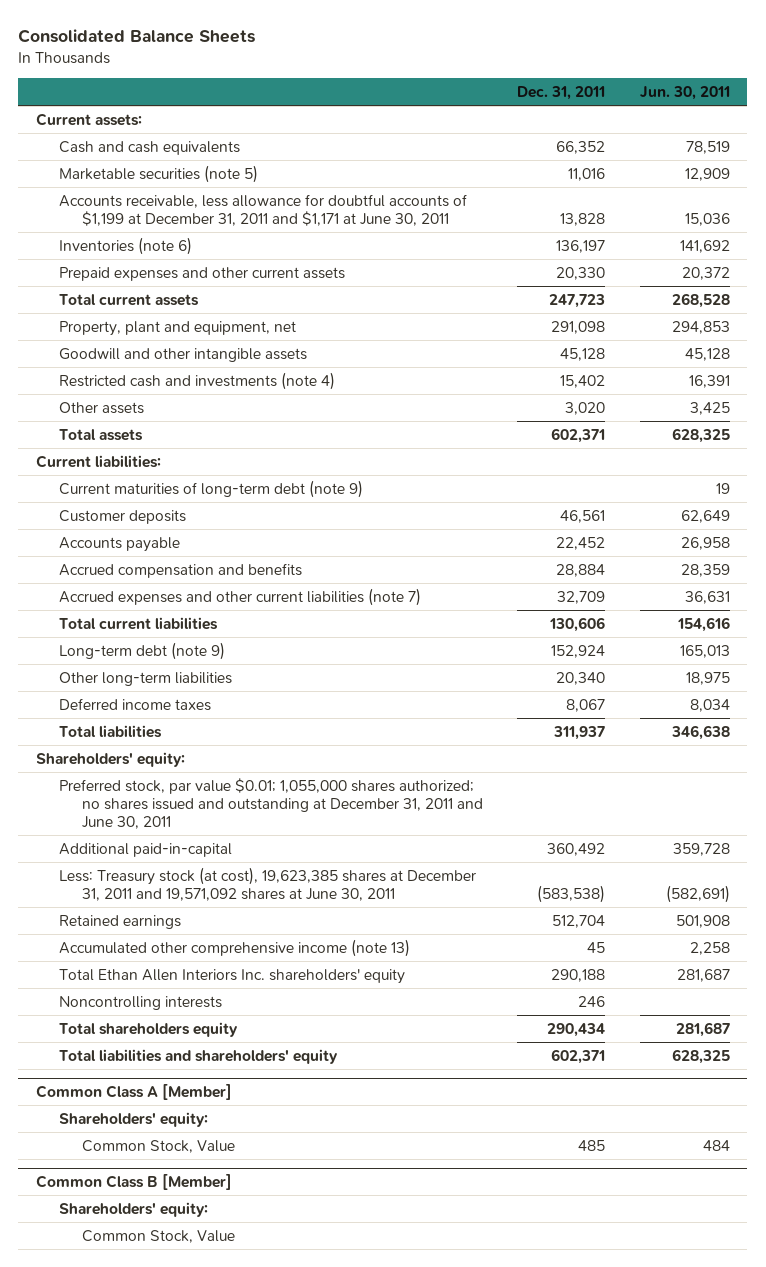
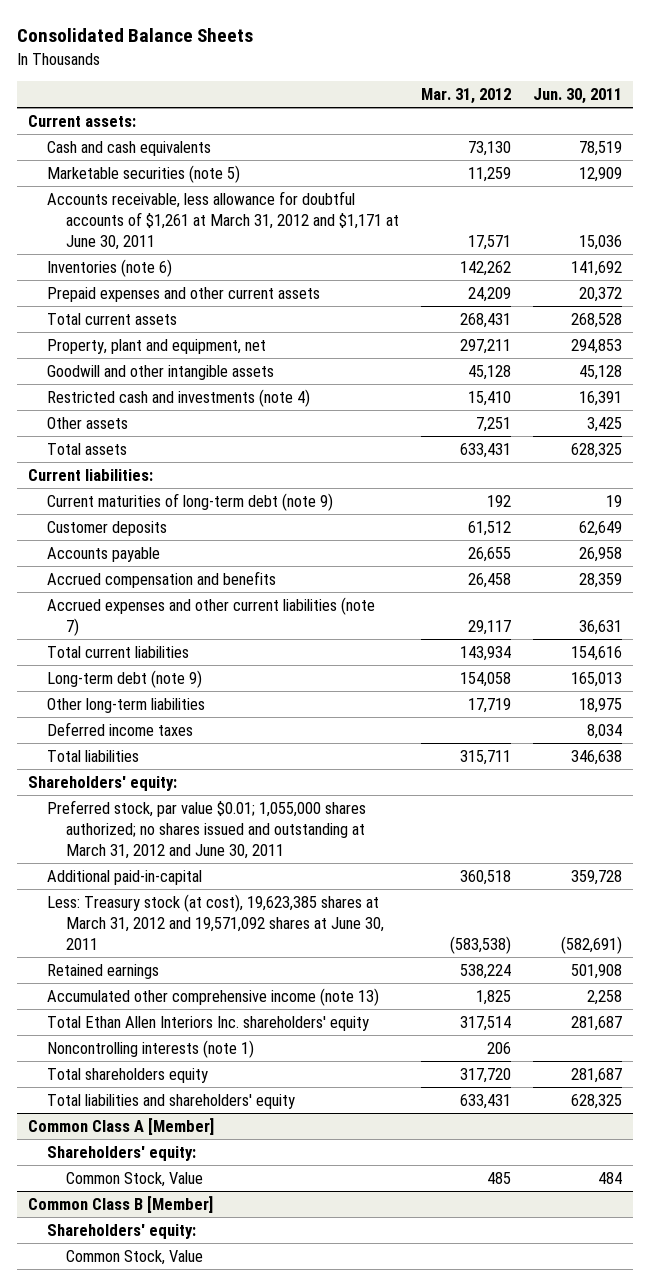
[517,85,606,100] Dec. 31, 2011 -> none
none -> [421,88,512,105] Mar. 31, 2012
[58,193,467,226] Accounts receivable, less allowance for doubtful accounts of $1,199 at December 31, 2011 and $1,171 at June 30, 2011 -> [46,190,400,251] Accounts receivable, less allowance for doubtful accounts of $1,261 at March 31, 2012 and $1,171 at June 30, 2011
[58,777,483,830] Preferred stock, par value $0.01; 1,055,000 shares authorized; no shares issued and outstanding at December 31, 2011 and June 30, 2011 -> [46,799,366,860] Preferred stock, par value $0.01; 1,055,000 shares authorized; no shares issued and outstanding at March 31, 2012 and June 30, 2011
[58,866,476,901] Less: Treasury stock (at cost), 19,623,385 shares at December 31, 2011 and 19,571,092 shares at June 30, 2011 -> [46,893,385,951] Less: Treasury stock (at cost), 19,623,385 shares at March 31, 2012 and 19,571,092 shares at June 30, 2011
[58,995,222,1010] Noncontrolling interests -> [46,1039,254,1058] Noncontrolling interests (note 1)

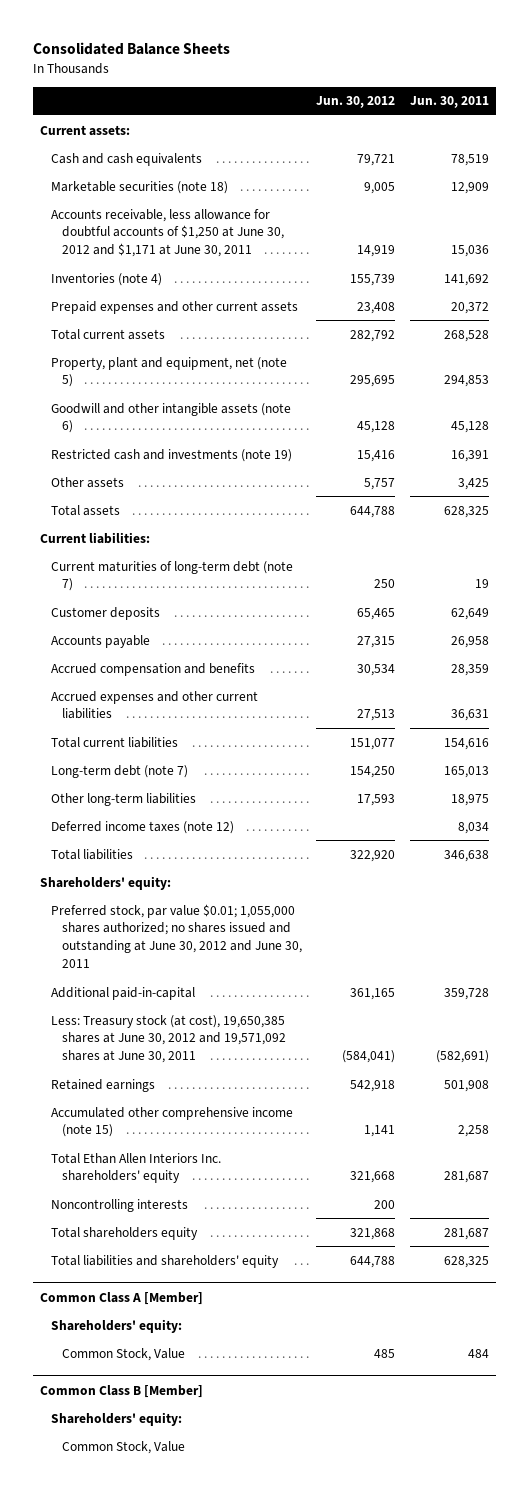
[421,88,512,105] Mar. 31, 2012 -> none
none -> [316,96,396,109] Jun. 30, 2012
[46,164,240,183] Marketable securities (note 5) -> [51,180,229,194] Marketable securities (note 18)
[46,190,400,251] Accounts receivable, less allowance for doubtful accounts of $1,261 at March 31, 2012 and $1,171 at June 30, 2011 -> [51,208,284,258] Accounts receivable, less allowance for doubtful accounts of $1,250 at June 30, 2012 and $1,171 at June 30, 2011
[46,258,172,277] Inventories (note 6) -> [51,272,163,286] Inventories (note 4)
[46,338,266,354] Property, plant and equipment, net -> [51,356,288,388] Property, plant and equipment, net (note 5)
[46,364,274,380] Goodwill and other intangible assets -> [51,402,292,434] Goodwill and other intangible assets (note 6)
[46,388,310,407] Restricted cash and investments (note 4) -> [51,448,293,462] Restricted cash and investments (note 19)
[46,492,333,511] Current maturities of long-term debt (note 9) -> [51,560,294,592] Current maturities of long-term debt (note 7)
[46,596,375,636] Accrued expenses and other current liabilities (note 7) -> [51,690,259,720] Accrued expenses and other current liabilities
[46,669,202,688] Long-term debt (note 9) -> [51,764,189,778] Long-term debt (note 7)
[46,721,193,736] Deferred income taxes -> [51,820,235,834] Deferred income taxes (note 12)
[46,799,366,860] Preferred stock, par value $0.01; 1,055,000 shares authorized; no shares issued and outstanding at March 31, 2012 and June 30, 2011 -> [51,903,302,968] Preferred stock, par value $0.01; 1,055,000 shares authorized; no shares issued and outstanding at June 30, 2012 and June 30, 2011
[46,893,385,951] Less: Treasury stock (at cost), 19,623,385 shares at March 31, 2012 and 19,571,092 shares at June 30, 2011 -> [51,1014,286,1064] Less: Treasury stock (at cost), 19,650,385 shares at June 30, 2012 and 19,571,092 shares at June 30, 2011
[46,987,379,1006] Accumulated other comprehensive income (note 13) -> [51,1106,294,1138] Accumulated other comprehensive income (note 15)
[46,1039,254,1058] Noncontrolling interests (note 1) -> [51,1198,189,1212] Noncontrolling interests

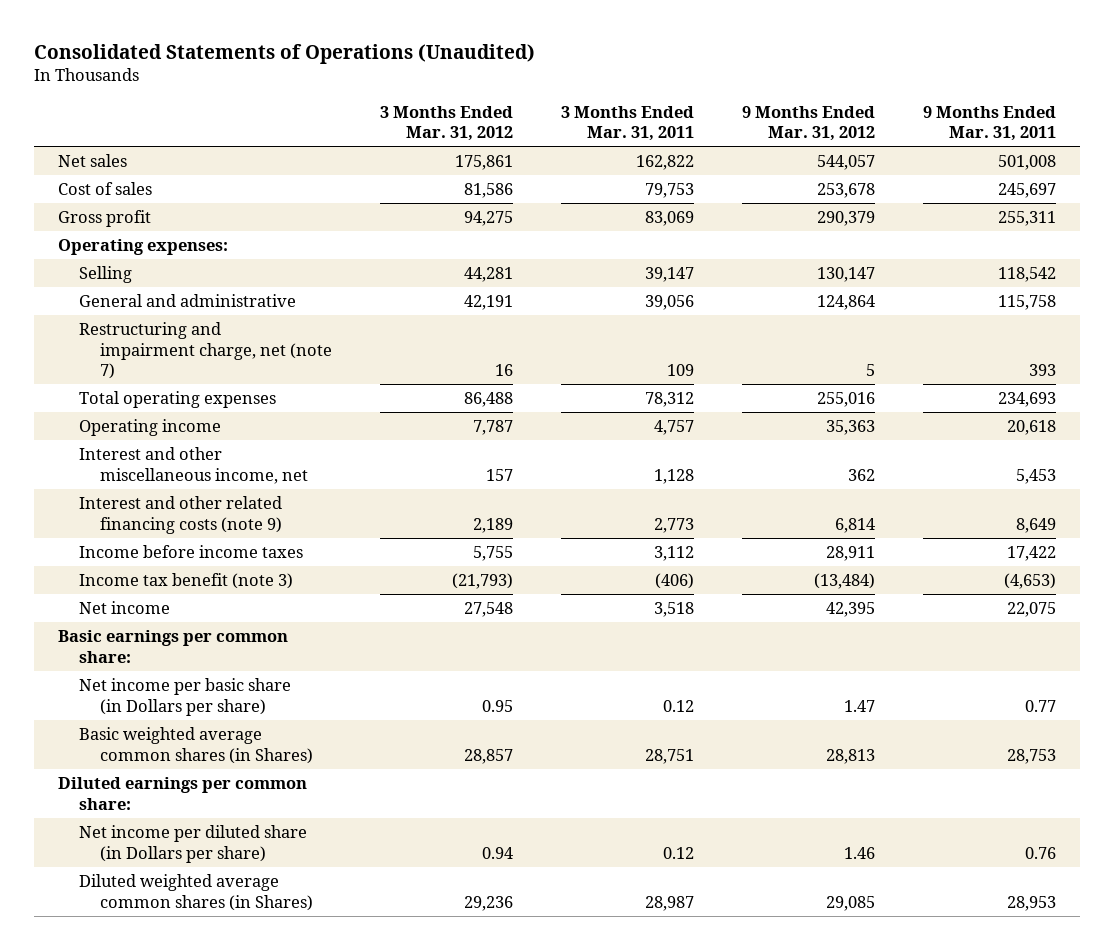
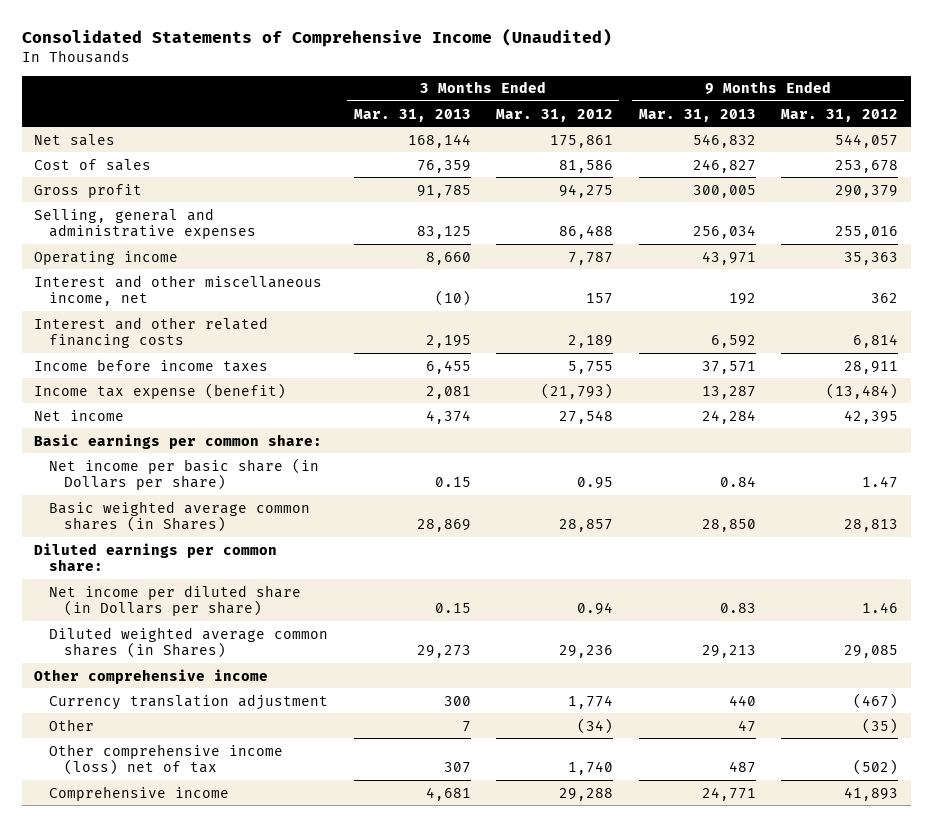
[33,44,535,65] Consolidated Statements of Operations (Unaudited) -> [21,28,612,48] Consolidated Statements of Comprehensive Income (Unaudited)
[561,105,695,142] 3 Months Ended Mar. 31, 2011 -> none
[923,105,1057,142] 9 Months Ended Mar. 31, 2011 -> none
none -> [353,108,471,122] Mar. 31, 2013
none -> [638,108,756,122] Mar. 31, 2013
[57,238,228,255] Operating expenses: -> none
[79,265,133,283] Selling -> none
[79,293,297,307] General and administrative -> none
[79,321,333,380] Restructuring and impairment charge, net (note 7) -> none
[79,390,277,408] Total operating expenses -> [34,207,257,240] Selling, general and administrative expenses
[79,495,283,534] Interest and other related financing costs (note 9) -> [34,316,269,349] Interest and other related financing costs
[79,572,294,589] Income tax benefit (note 3) -> [34,382,287,399] Income tax expense (benefit)
none -> [34,668,269,684] Other comprehensive income
none -> [49,693,329,710] Currency translation adjustment
none -> [49,718,95,731] Other
none -> [49,743,284,776] Other comprehensive income (loss) net of tax
none -> [49,785,230,801] Comprehensive income

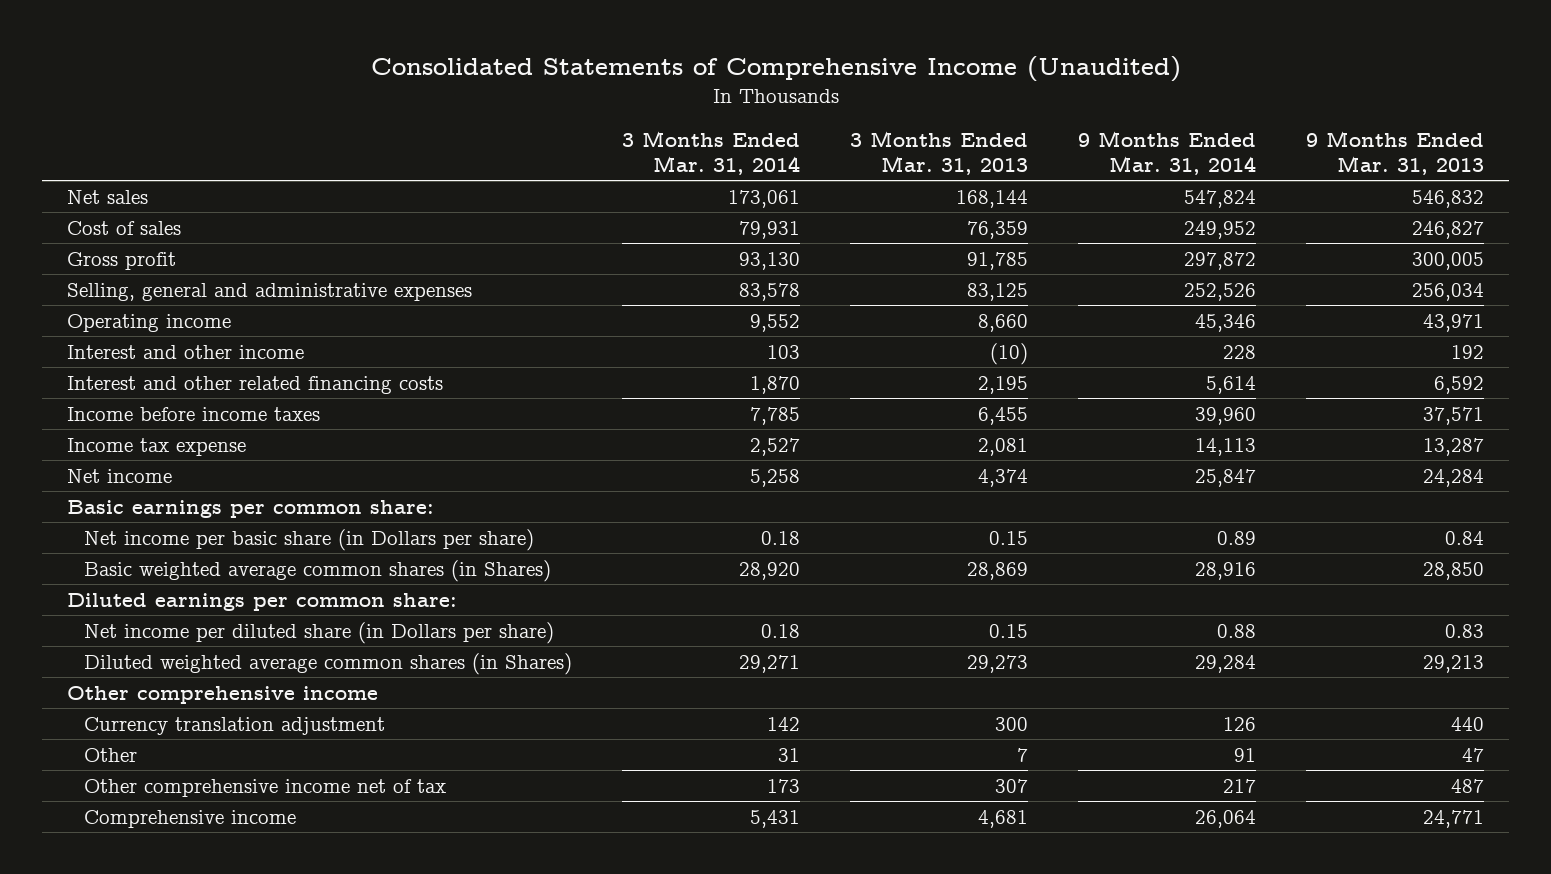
[496,108,614,122] Mar. 31, 2012 -> none
[780,108,898,122] Mar. 31, 2012 -> none
none -> [621,130,800,176] 3 Months Ended Mar. 31, 2014
none -> [1078,130,1257,176] 9 Months Ended Mar. 31, 2014
[34,274,323,307] Interest and other miscellaneous income, net -> [66,344,304,359] Interest and other income
[34,382,287,399] Income tax expense (benefit) -> [66,437,246,456] Income tax expense
[49,743,284,776] Other comprehensive income (loss) net of tax -> [83,778,446,797] Other comprehensive income net of tax

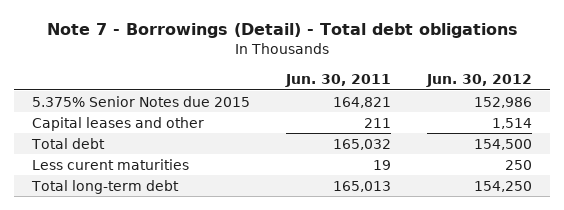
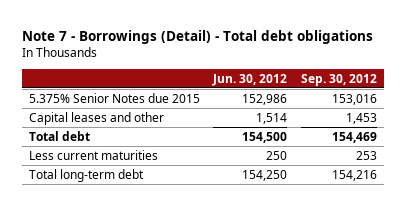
[284,74,391,88] Jun. 30, 2011 -> none
none -> [300,73,377,86] Sep. 30, 2012
[31,158,189,170] Less curent maturities -> [28,149,158,160] Less current maturities

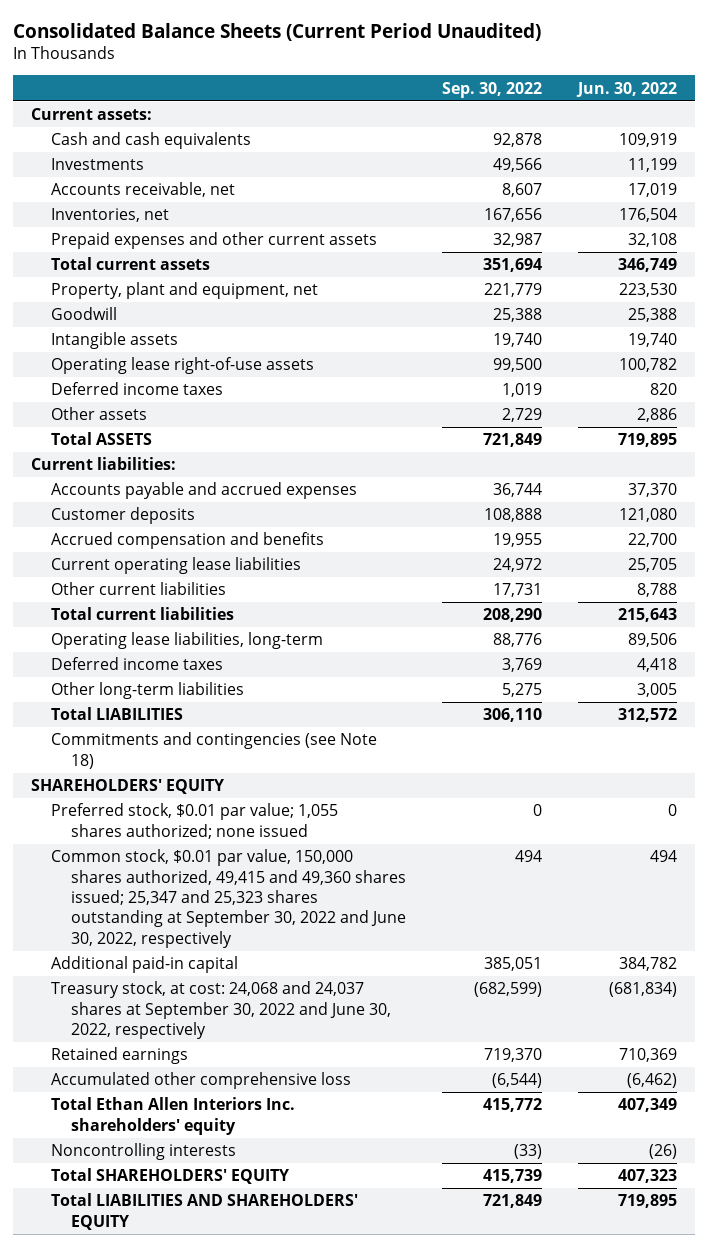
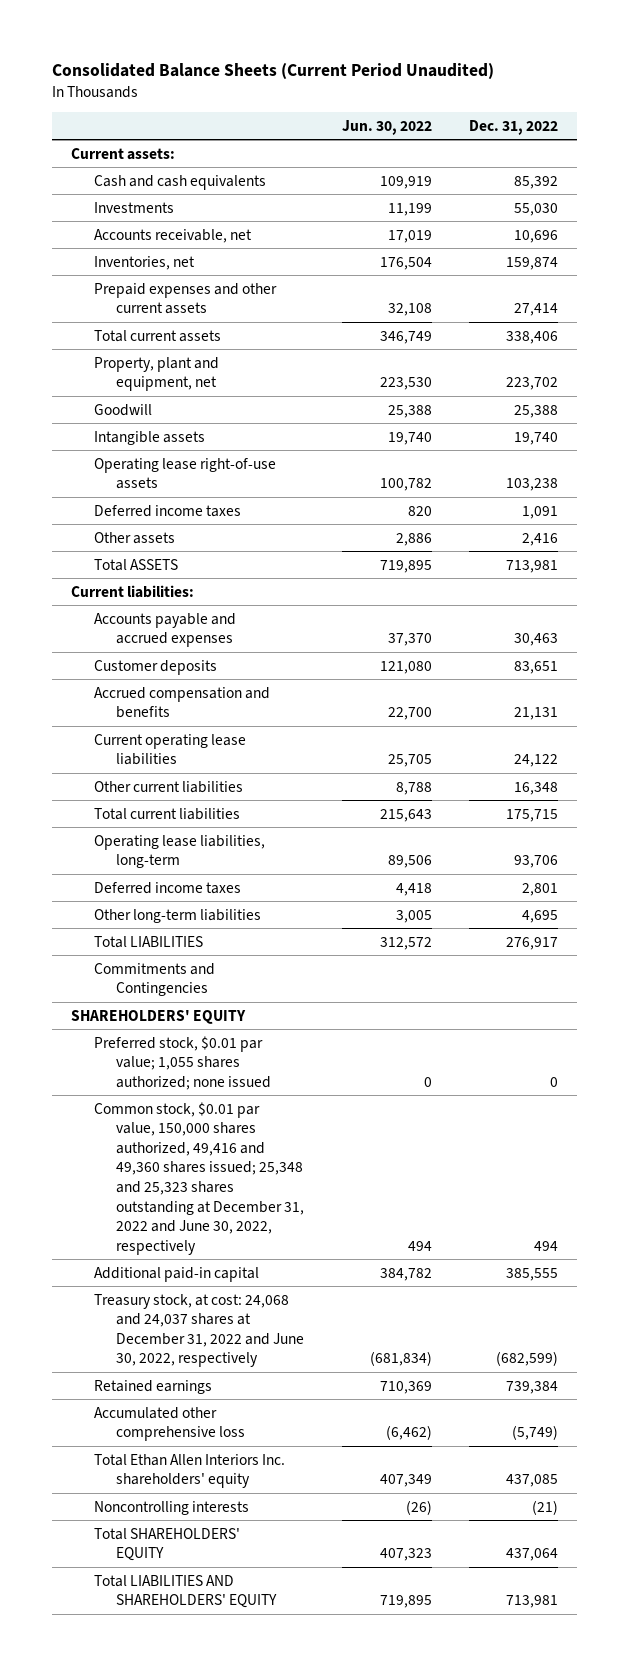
[442,81,543,98] Sep. 30, 2022 -> none
none -> [468,119,558,135] Dec. 31, 2022
[51,732,378,769] Commitments and contingencies (see Note 18) -> [93,962,215,997] Commitments and Contingencies
[51,849,407,948] Common stock, $0.01 par value, 150,000 shares authorized, 49,415 and 49,360 shares issued; 25,347 and 25,323 shares outstanding at September 30, 2022 and June 30, 2022, respectively -> [93,1101,305,1255] Common stock, $0.01 par value, 150,000 shares authorized, 49,416 and 49,360 shares issued; 25,348 and 25,323 shares outstanding at December 31, 2022 and June 30, 2022, respectively
[51,981,392,1040] Treasury stock, at cost: 24,068 and 24,037 shares at September 30, 2022 and June 30, 2022, respectively -> [93,1293,305,1368] Treasury stock, at cost: 24,068 and 24,037 shares at December 31, 2022 and June 30, 2022, respectively

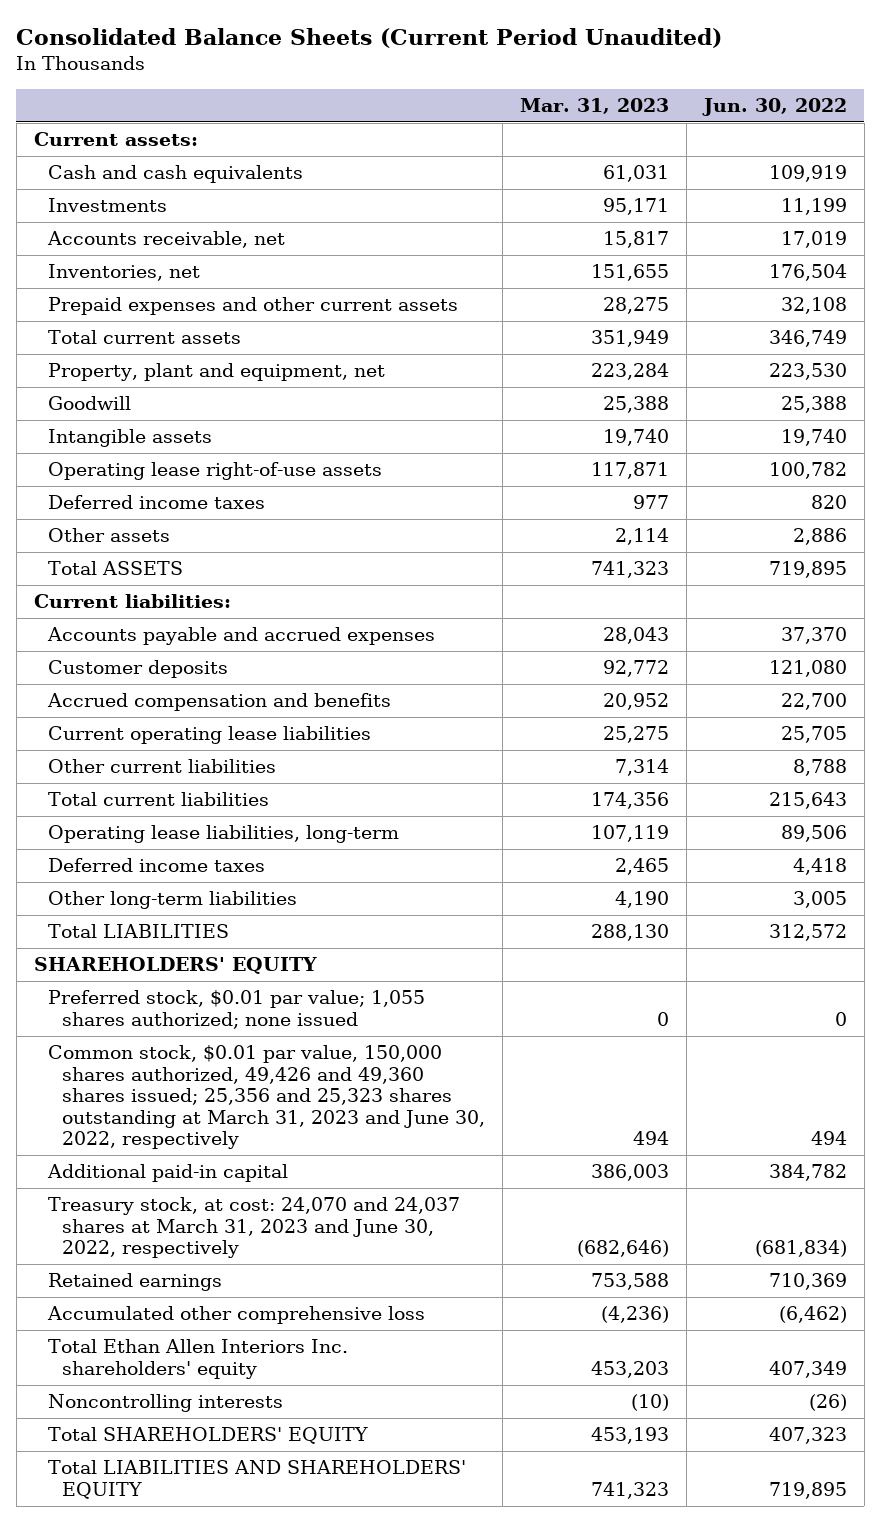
[468,119,558,135] Dec. 31, 2022 -> none
none -> [520,98,670,115] Mar. 31, 2023
[93,962,215,997] Commitments and Contingencies -> none
[93,1101,305,1255] Common stock, $0.01 par value, 150,000 shares authorized, 49,416 and 49,360 shares issued; 25,348 and 25,323 shares outstanding at December 31, 2022 and June 30, 2022, respectively -> [48,1045,486,1150] Common stock, $0.01 par value, 150,000 shares authorized, 49,426 and 49,360 shares issued; 25,356 and 25,323 shares outstanding at March 31, 2023 and June 30, 2022, respectively
[93,1293,305,1368] Treasury stock, at cost: 24,068 and 24,037 shares at December 31, 2022 and June 30, 2022, respectively -> [48,1197,461,1259] Treasury stock, at cost: 24,070 and 24,037 shares at March 31, 2023 and June 30, 2022, respectively

